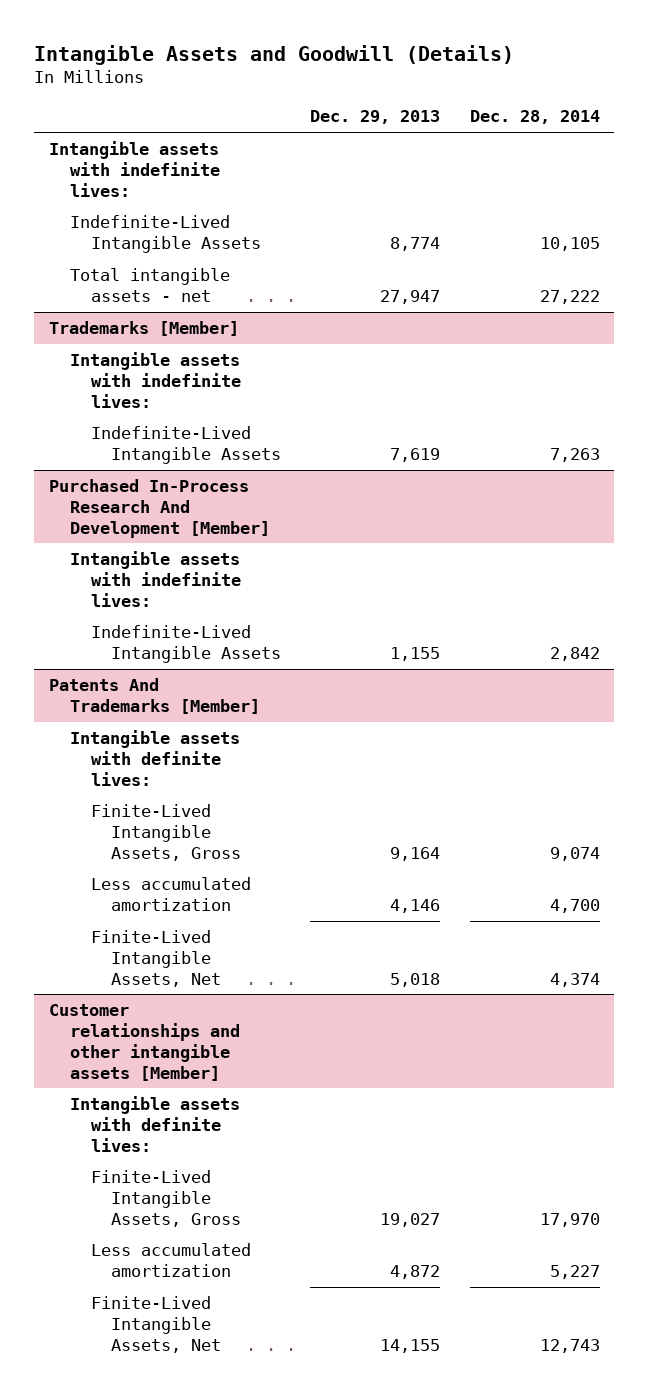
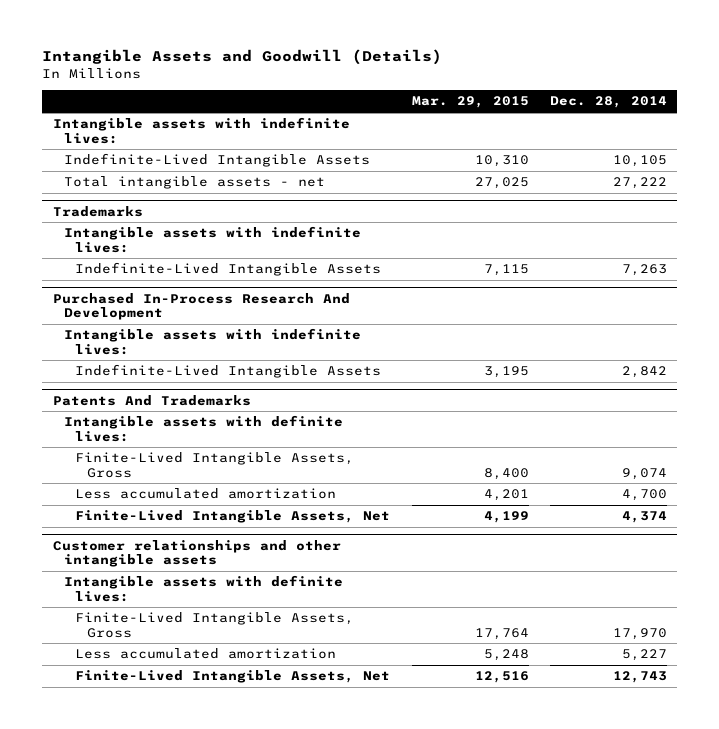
[310,110,441,125] Dec. 29, 2013 -> none
none -> [411,96,529,109] Mar. 29, 2015
[48,321,239,337] Trademarks [Member] -> [52,205,143,217] Trademarks
[48,479,270,538] Purchased In-Process Research And Development [Member] -> [52,292,350,320] Purchased In-Process Research And Development
[48,678,260,714] Patents And Trademarks [Member] -> [52,394,251,406] Patents And Trademarks
[48,1004,240,1081] Customer relationships and other intangible assets [Member] -> [52,539,341,567] Customer relationships and other intangible assets

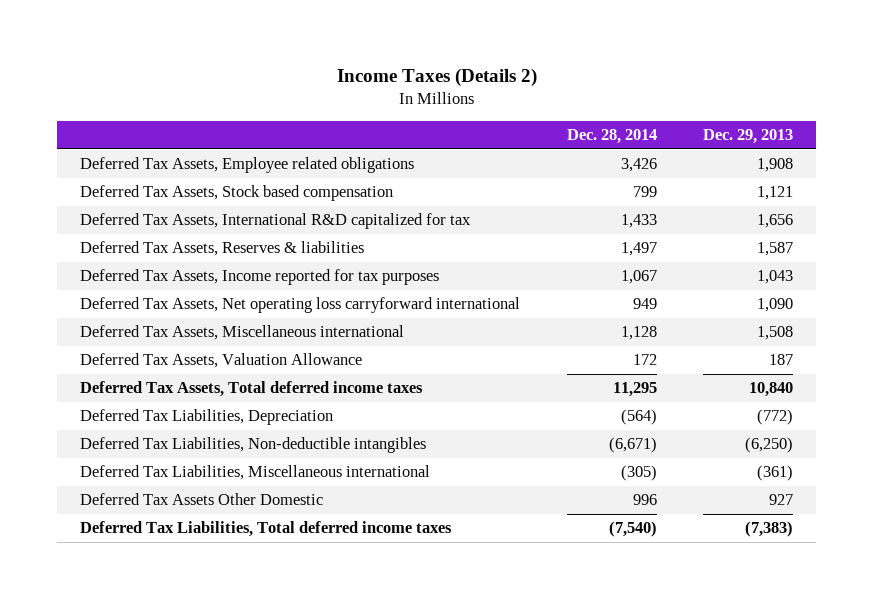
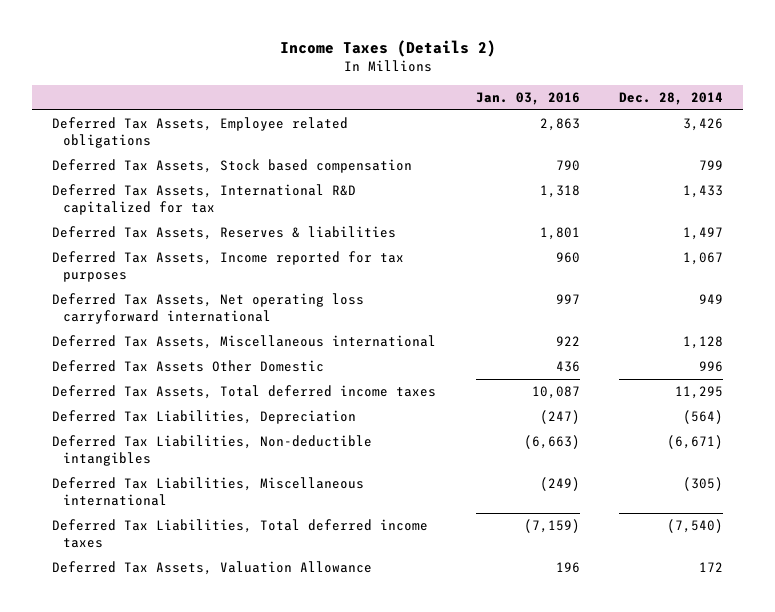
[703,129,794,145] Dec. 29, 2013 -> none
none -> [475,92,580,106] Jan. 03, 2016
[80,493,324,506] Deferred Tax Assets Other Domestic -> [52,360,325,373] Deferred Tax Assets Other Domestic
[80,353,363,369] Deferred Tax Assets, Valuation Allowance -> [52,561,373,576] Deferred Tax Assets, Valuation Allowance

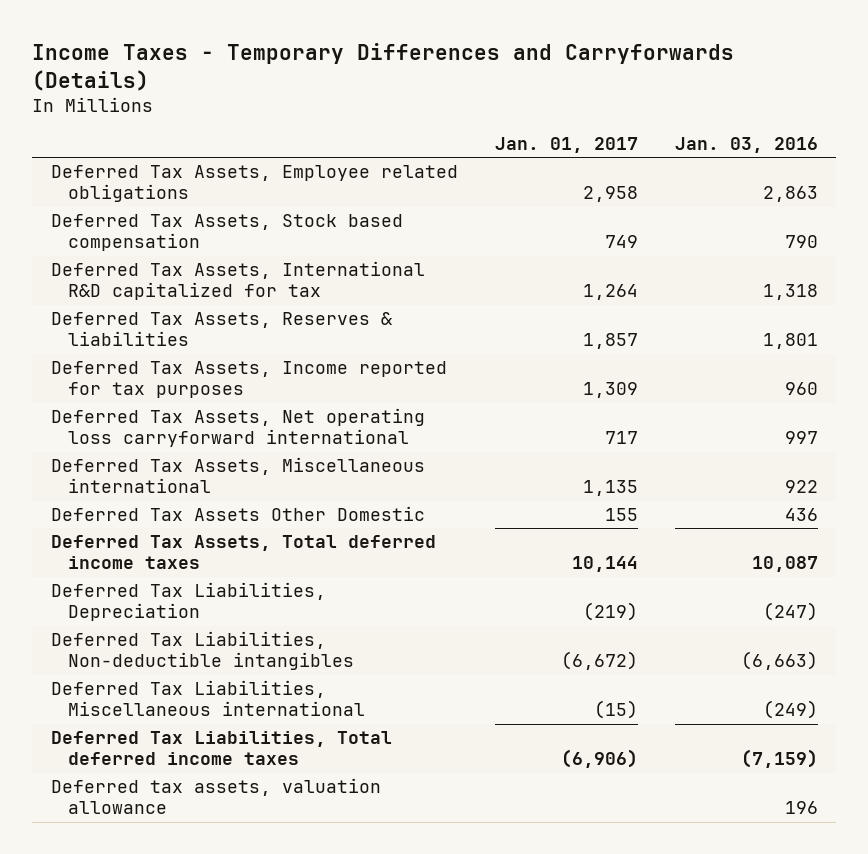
[279,40,496,58] Income Taxes (Details 2) -> [32,43,735,91] Income Taxes - Temporary Differences and Carryforwards (Details)
[619,92,724,106] Dec. 28, 2014 -> none
none -> [494,137,638,154] Jan. 01, 2017
[52,561,373,576] Deferred Tax Assets, Valuation Allowance -> [50,778,381,815] Deferred tax assets, valuation allowance

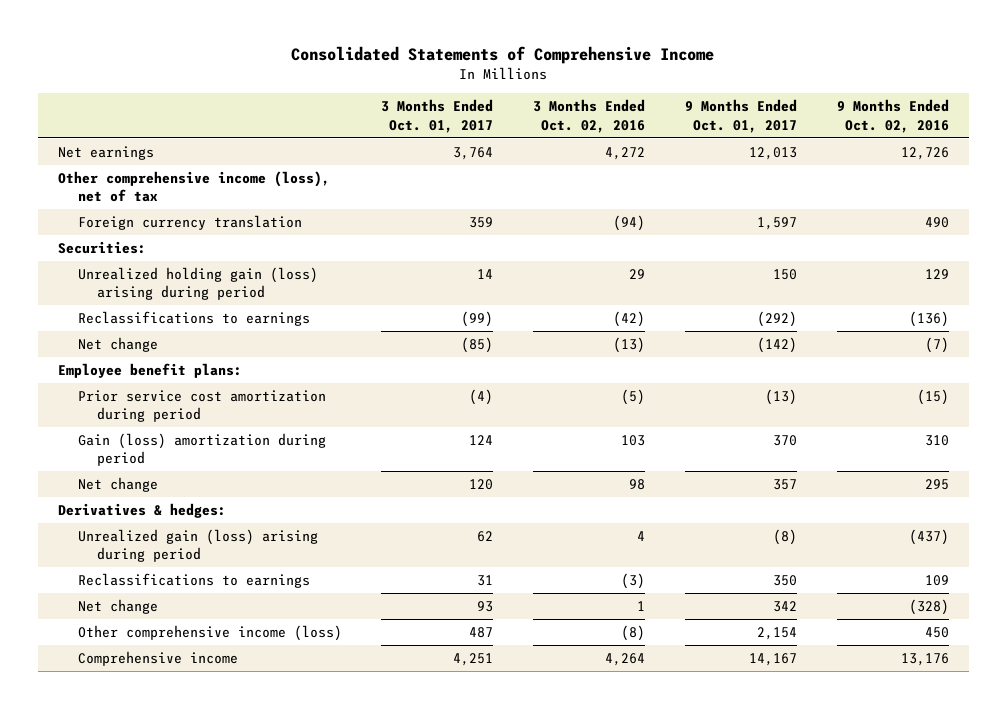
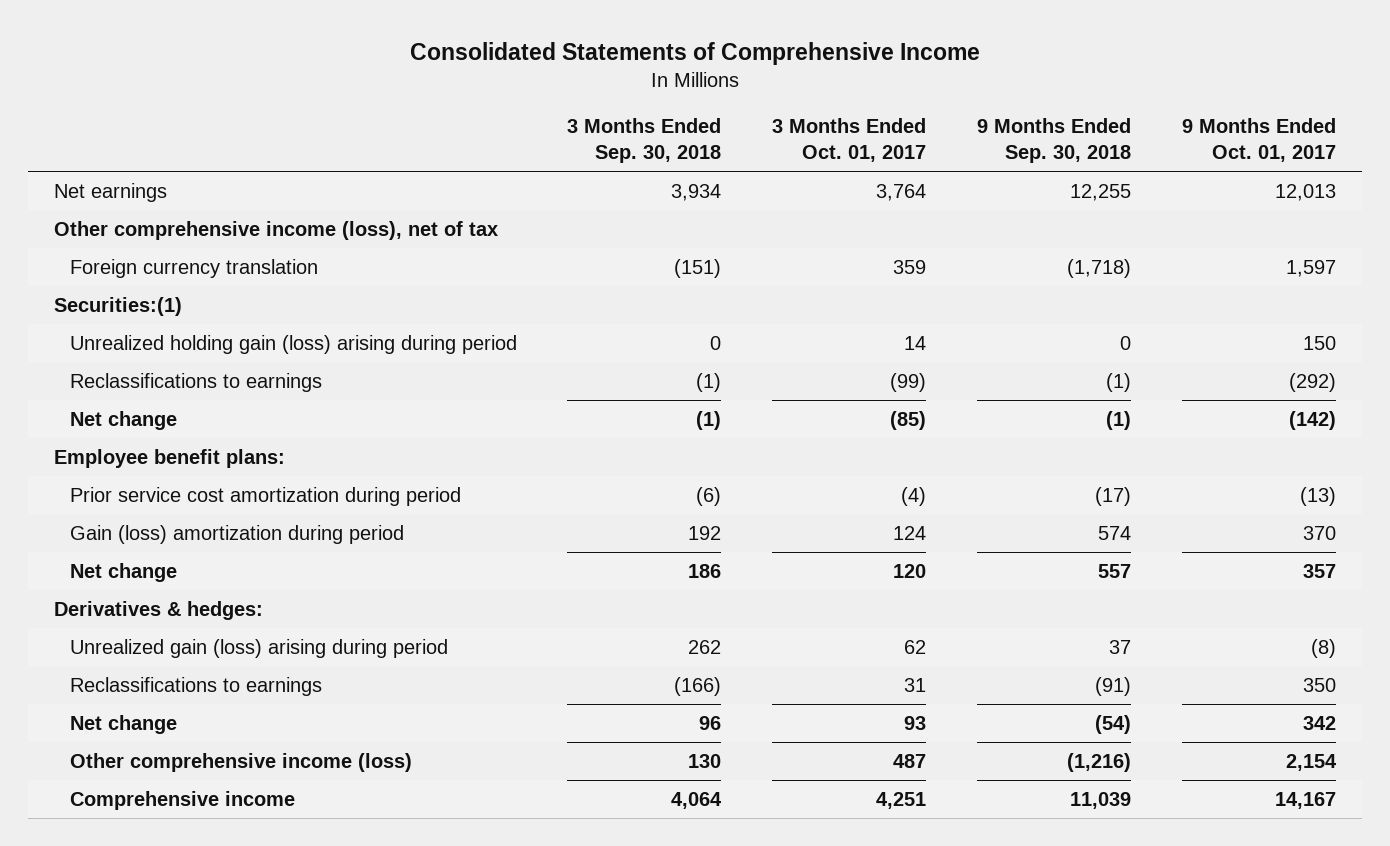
[533,99,646,133] 3 Months Ended Oct. 02, 2016 -> none
[836,99,949,133] 9 Months Ended Oct. 02, 2016 -> none
none -> [567,118,722,164] 3 Months Ended Sep. 30, 2018
none -> [977,118,1132,164] 9 Months Ended Sep. 30, 2018
[57,241,146,255] Securities: -> [53,296,182,316] Securities:(1)

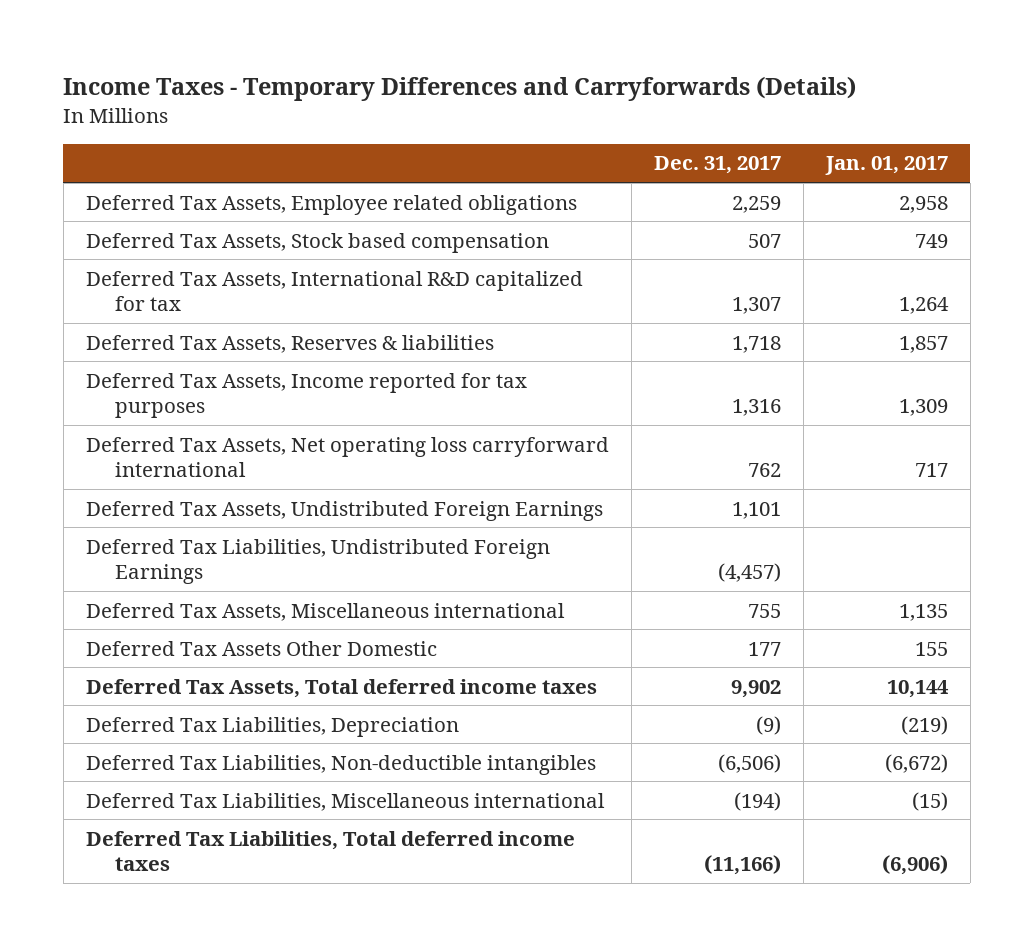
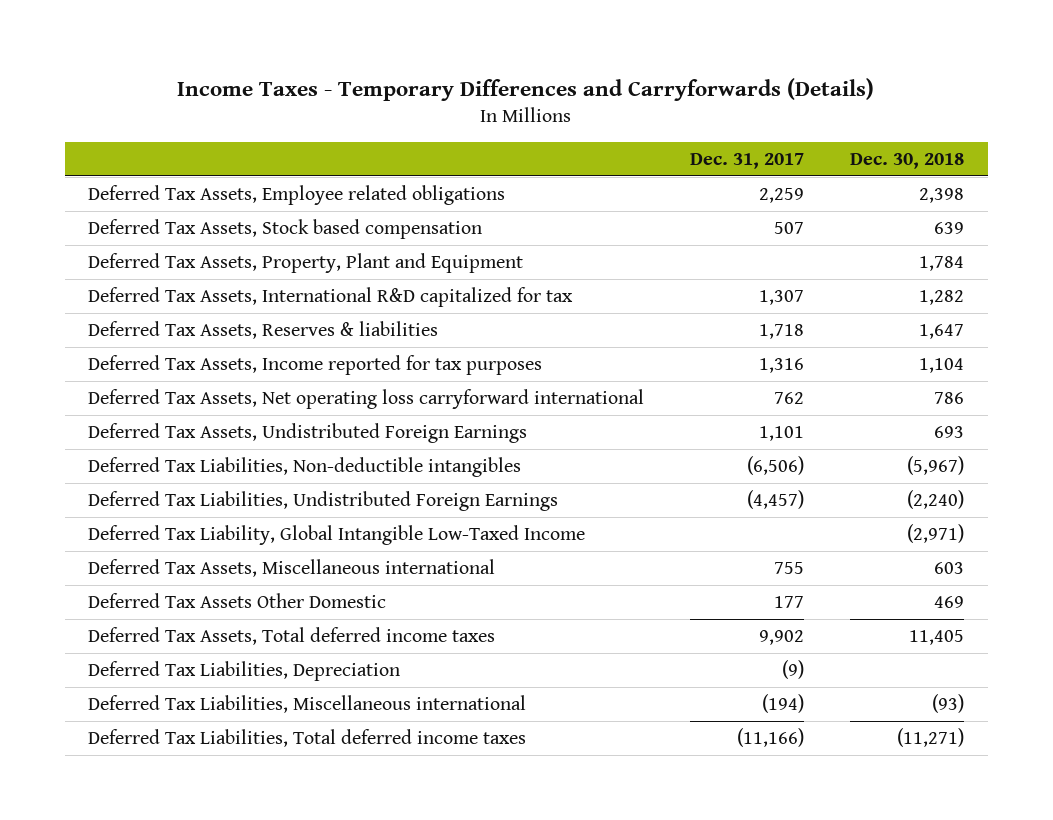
[824,156,948,176] Jan. 01, 2017 -> none
none -> [850,152,965,169] Dec. 30, 2018
none -> [88,253,524,274] Deferred Tax Assets, Property, Plant and Equipment
[85,754,596,775] Deferred Tax Liabilities, Non-deductible intangibles -> [88,457,522,478] Deferred Tax Liabilities, Non-deductible intangibles
none -> [88,525,586,546] Deferred Tax Liability, Global Intangible Low-Taxed Income

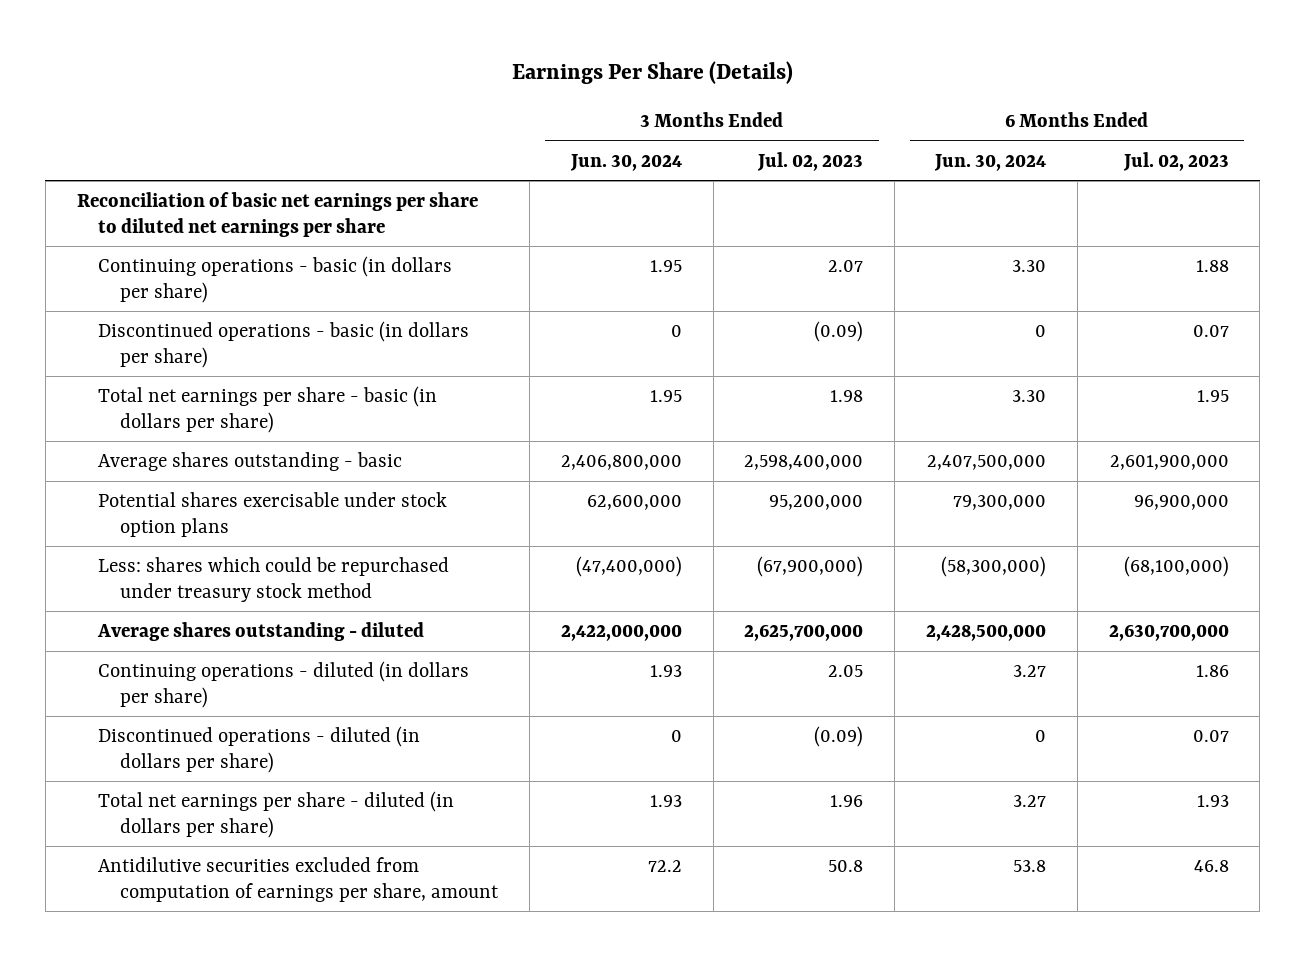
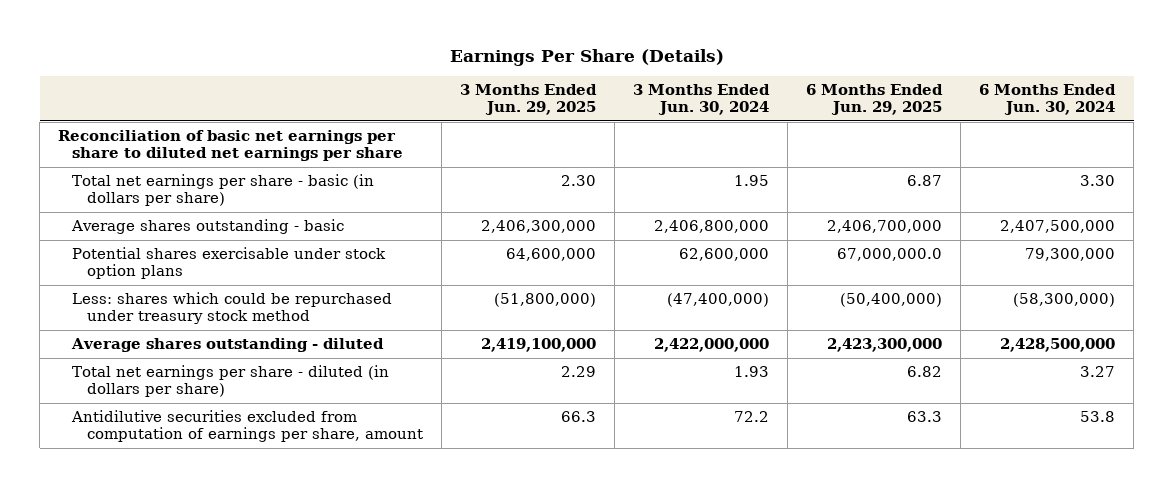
[757,151,864,171] Jul. 02, 2023 -> none
[1122,151,1229,171] Jul. 02, 2023 -> none
none -> [459,84,597,116] 3 Months Ended Jun. 29, 2025
none -> [806,84,944,116] 6 Months Ended Jun. 29, 2025
[98,256,453,303] Continuing operations - basic (in dollars per share) -> none
[98,321,470,368] Discontinued operations - basic (in dollars per share) -> none
[98,661,470,708] Continuing operations - diluted (in dollars per share) -> none
[98,726,421,773] Discontinued operations - diluted (in dollars per share) -> none

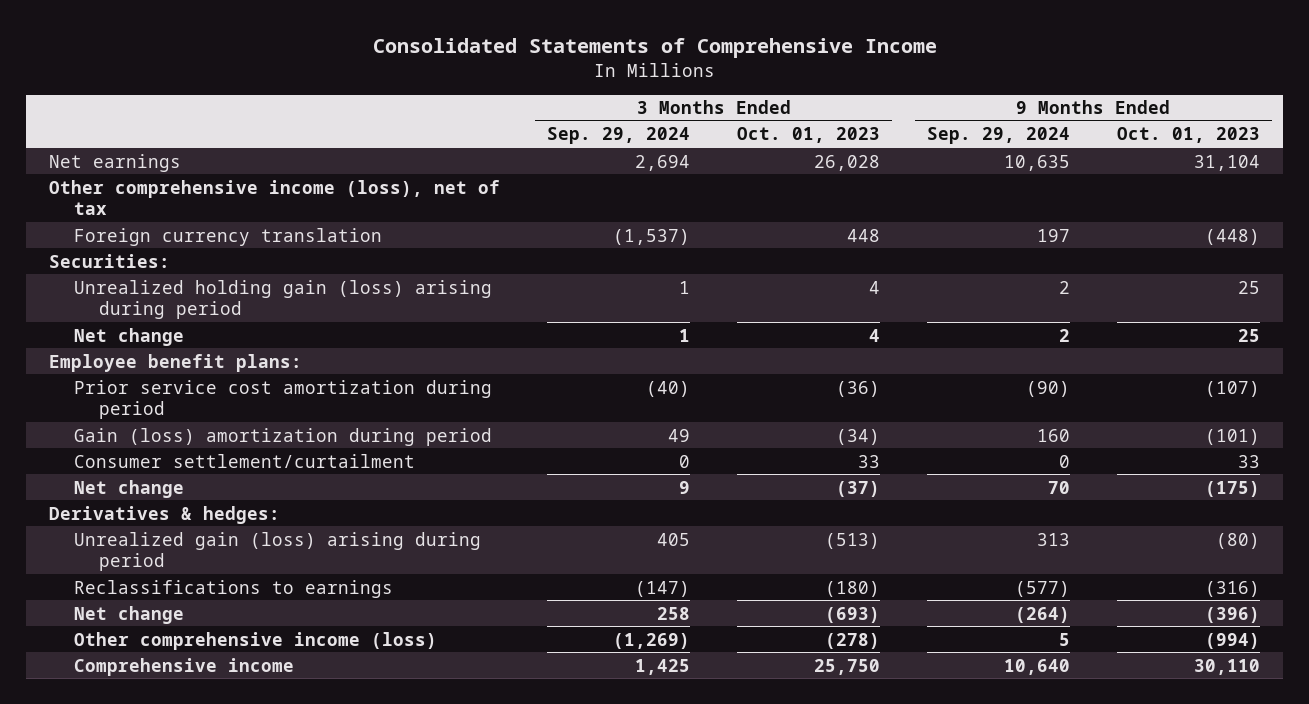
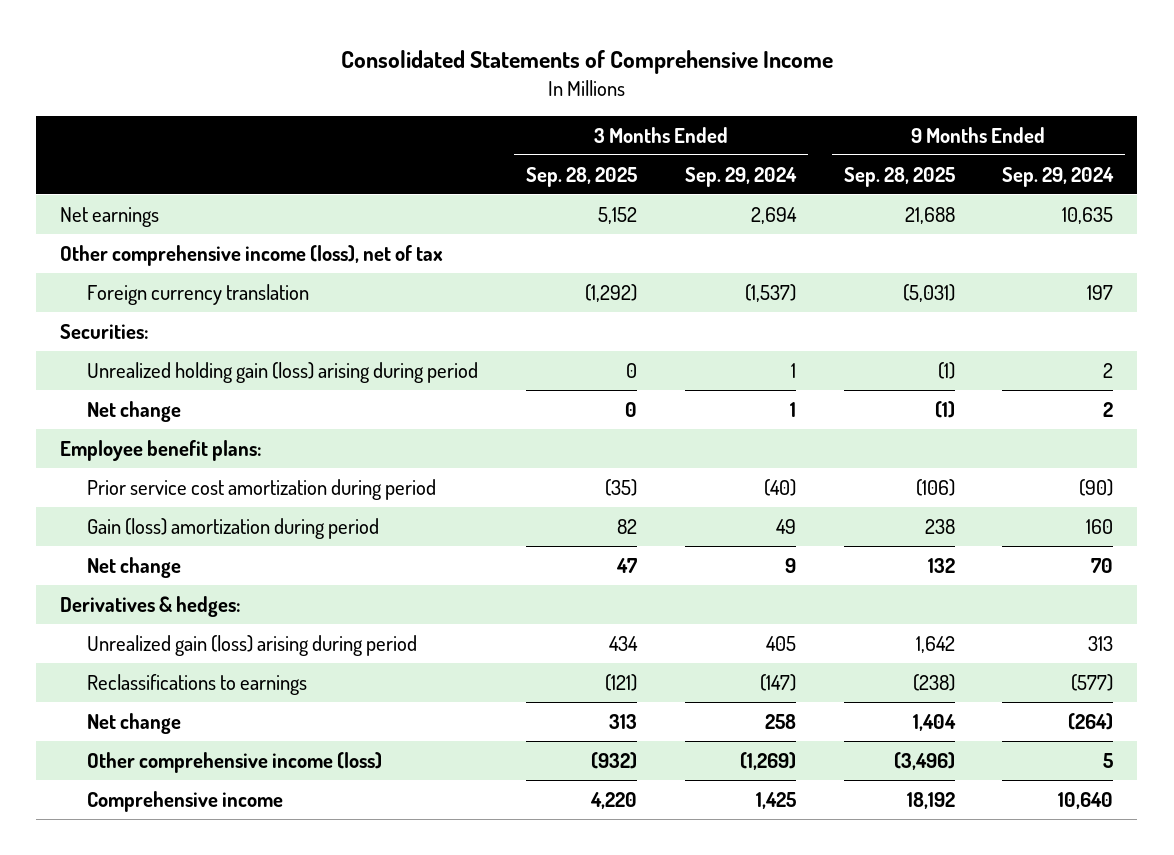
[737,127,881,144] Oct. 01, 2023 -> none
[1116,127,1260,144] Oct. 01, 2023 -> none
none -> [525,166,637,187] Sep. 28, 2025
none -> [843,166,955,187] Sep. 28, 2025
[73,453,415,468] Consumer settlement/curtailment -> none

